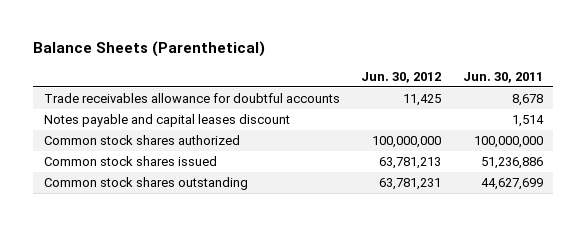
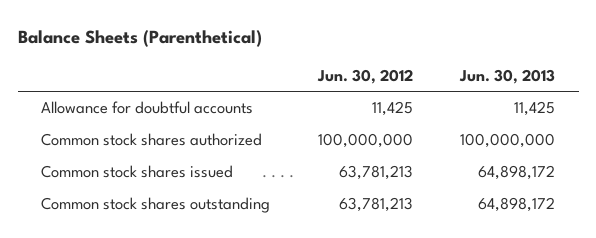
[462,72,543,84] Jun. 30, 2011 -> none
none -> [458,68,555,84] Jun. 30, 2013
[43,114,290,128] Notes payable and capital leases discount -> none
[43,93,340,104] Trade receivables allowance for doubtful accounts -> [41,101,254,115] Allowance for doubtful accounts
[379,178,442,191] 63,781,231 -> [338,197,413,213] 63,781,213

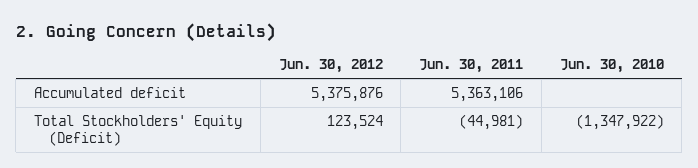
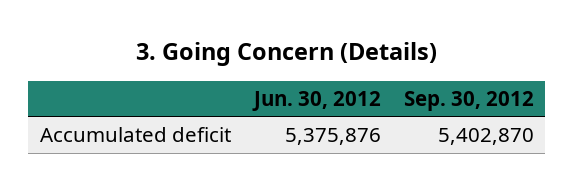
[15,23,276,43] 2. Going Concern (Details) -> [135,42,437,67] 3. Going Concern (Details)
[419,59,524,74] Jun. 30, 2011 -> none
[559,59,664,74] Jun. 30, 2010 -> none
none -> [403,91,534,112] Sep. 30, 2012
[34,114,243,146] Total Stockholders' Equity (Deficit) -> none

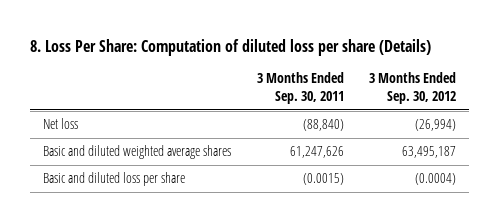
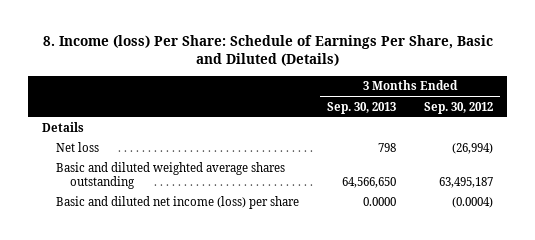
[30,38,432,56] 8. Loss Per Share: Computation of diluted loss per share (Details) -> [42,35,493,67] 8. Income (loss) Per Share: Schedule of Earnings Per Share, Basic and Diluted (Details)
[256,72,344,105] 3 Months Ended Sep. 30, 2011 -> none
none -> [327,101,397,114] Sep. 30, 2013
none -> [42,122,85,133] Details
[43,145,232,160] Basic and diluted weighted average shares -> [56,162,286,189] Basic and diluted weighted average shares outstanding
[43,172,186,187] Basic and diluted loss per share -> [56,196,300,210] Basic and diluted net income (loss) per share

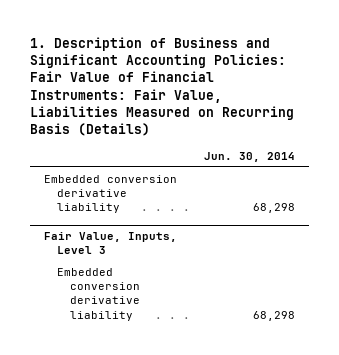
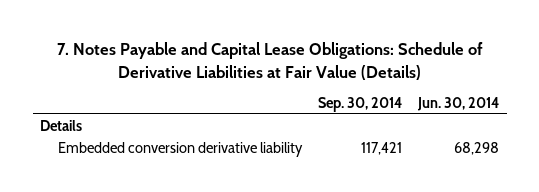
[30,36,295,137] 1. Description of Business and Significant Accounting Policies: Fair Value of Financial Instruments: Fair Value, Liabilities Measured on Recurring Basis (Details) -> [56,42,483,80] 7. Notes Payable and Capital Lease Obligations: Schedule of Derivative Liabilities at Fair Value (Details)
none -> [317,97,402,113] Sep. 30, 2014
[43,174,177,214] Embedded conversion derivative liability -> none
[43,231,177,255] Fair Value, Inputs, Level 3 -> none
none -> [40,119,83,131] Details

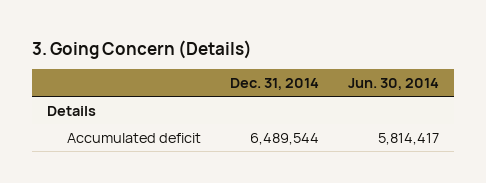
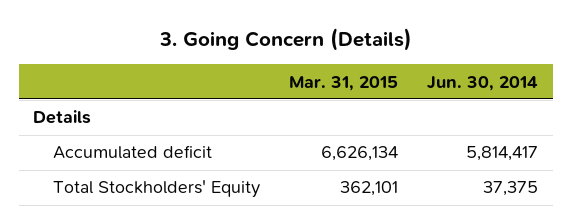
[229,78,319,91] Dec. 31, 2014 -> none
none -> [289,75,399,91] Mar. 31, 2015
none -> [53,180,261,199] Total Stockholders' Equity

